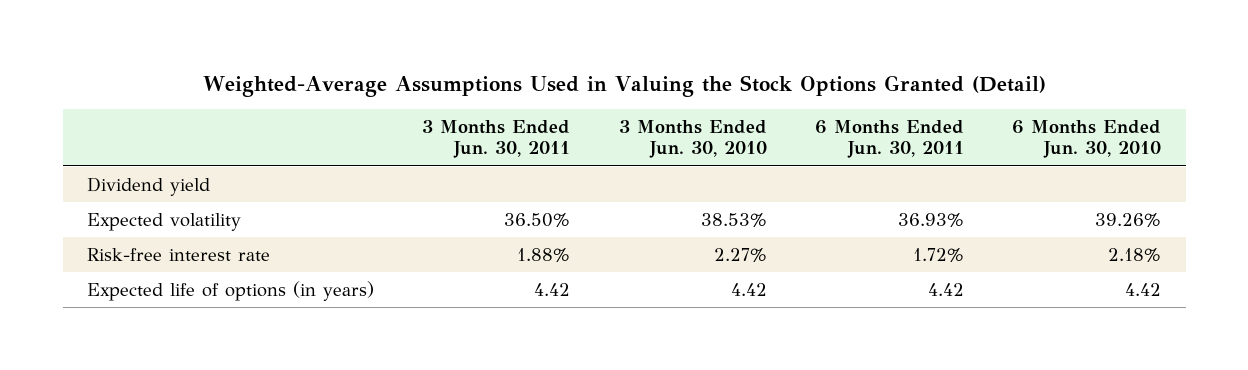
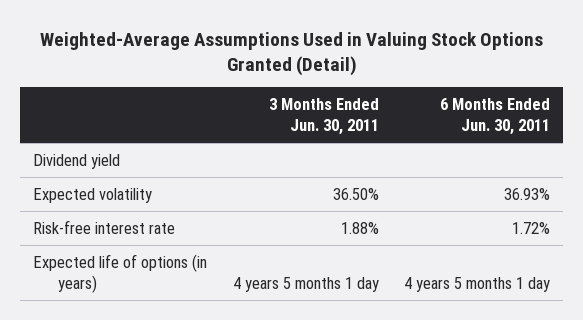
[203,75,1047,98] Weighted-Average Assumptions Used in Valuing the Stock Options Granted (Detail) -> [39,31,543,77] Weighted-Average Assumptions Used in Valuing Stock Options Granted (Detail)
[618,120,767,159] 3 Months Ended Jun. 30, 2010 -> none
[1012,120,1162,159] 6 Months Ended Jun. 30, 2010 -> none
[534,282,571,296] 4.42 -> [232,276,379,292] 4 years 5 months 1 day
[927,282,964,296] 4.42 -> [404,276,551,292] 4 years 5 months 1 day

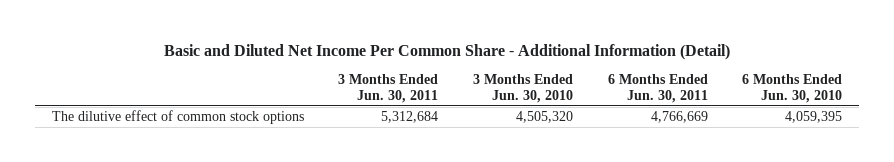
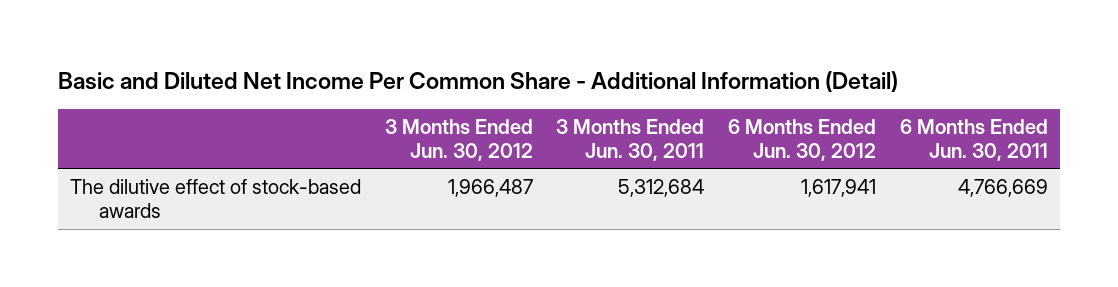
[473,74,574,104] 3 Months Ended Jun. 30, 2010 -> none
[742,74,843,104] 6 Months Ended Jun. 30, 2010 -> none
none -> [384,118,533,162] 3 Months Ended Jun. 30, 2012
none -> [728,118,877,162] 6 Months Ended Jun. 30, 2012
[51,110,304,125] The dilutive effect of common stock options -> [70,178,362,219] The dilutive effect of stock-based awards

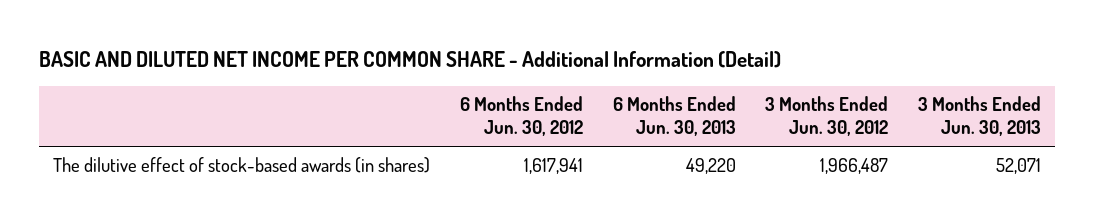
[58,71,899,93] Basic and Diluted Net Income Per Common Share - Additional Information (Detail) -> [38,51,781,69] BASIC AND DILUTED NET INCOME PER COMMON SHARE - Additional Information (Detail)
[556,118,705,162] 3 Months Ended Jun. 30, 2011 -> none
[899,118,1048,162] 6 Months Ended Jun. 30, 2011 -> none
none -> [612,96,736,137] 6 Months Ended Jun. 30, 2013
none -> [917,96,1041,137] 3 Months Ended Jun. 30, 2013
[70,178,362,219] The dilutive effect of stock-based awards -> [53,157,431,174] The dilutive effect of stock-based awards (in shares)

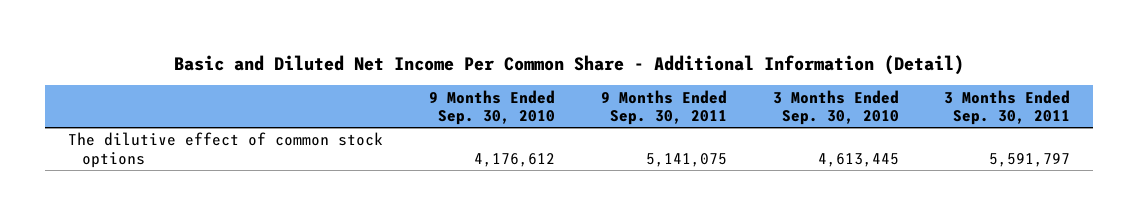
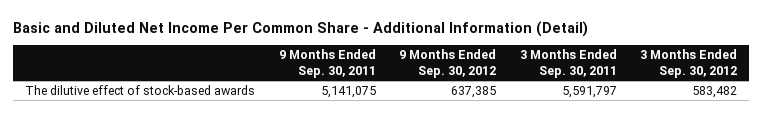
[429,89,556,125] 9 Months Ended Sep. 30, 2010 -> none
[772,89,899,125] 3 Months Ended Sep. 30, 2010 -> none
none -> [399,49,497,79] 9 Months Ended Sep. 30, 2012
none -> [640,49,738,79] 3 Months Ended Sep. 30, 2012
[68,132,384,168] The dilutive effect of common stock options -> [25,84,256,95] The dilutive effect of stock-based awards

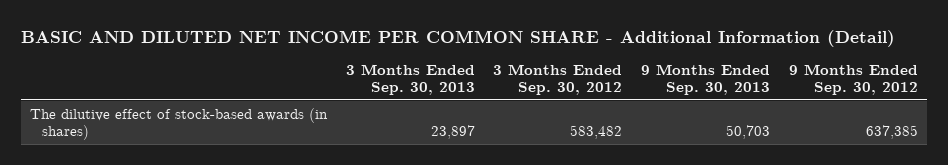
[13,20,589,37] Basic and Diluted Net Income Per Common Share - Additional Information (Detail) -> [20,29,895,47] BASIC AND DILUTED NET INCOME PER COMMON SHARE - Additional Information (Detail)
[278,49,376,79] 9 Months Ended Sep. 30, 2011 -> none
[519,49,617,79] 3 Months Ended Sep. 30, 2011 -> none
none -> [345,63,475,96] 3 Months Ended Sep. 30, 2013
none -> [641,63,771,96] 9 Months Ended Sep. 30, 2013
[25,84,256,95] The dilutive effect of stock-based awards -> [30,107,329,140] The dilutive effect of stock-based awards (in shares)

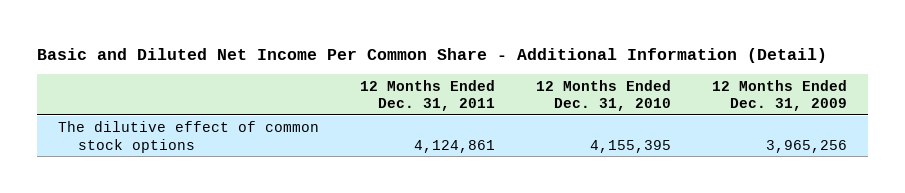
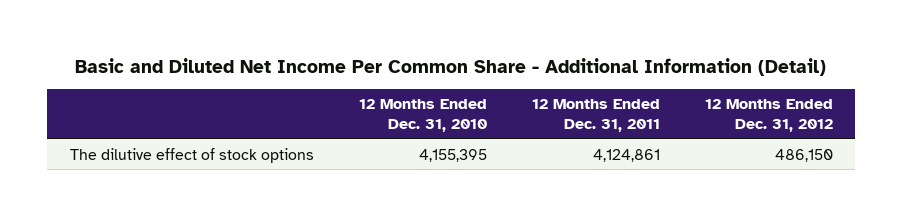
[712,79,848,112] 12 Months Ended Dec. 31, 2009 -> none
none -> [704,99,833,132] 12 Months Ended Dec. 31, 2012
[57,121,319,153] The dilutive effect of common stock options -> [69,147,314,163] The dilutive effect of stock options

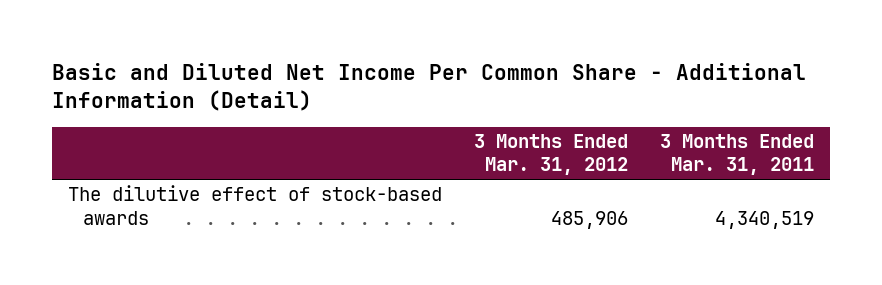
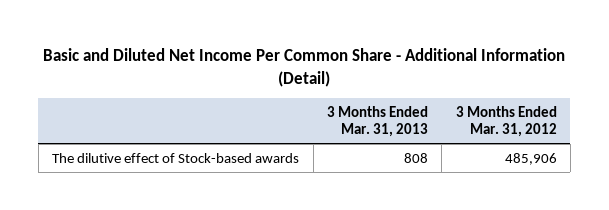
[660,133,815,176] 3 Months Ended Mar. 31, 2011 -> none
none -> [326,105,428,137] 3 Months Ended Mar. 31, 2013
[67,185,442,225] The dilutive effect of stock-based awards -> [52,152,300,163] The dilutive effect of Stock-based awards

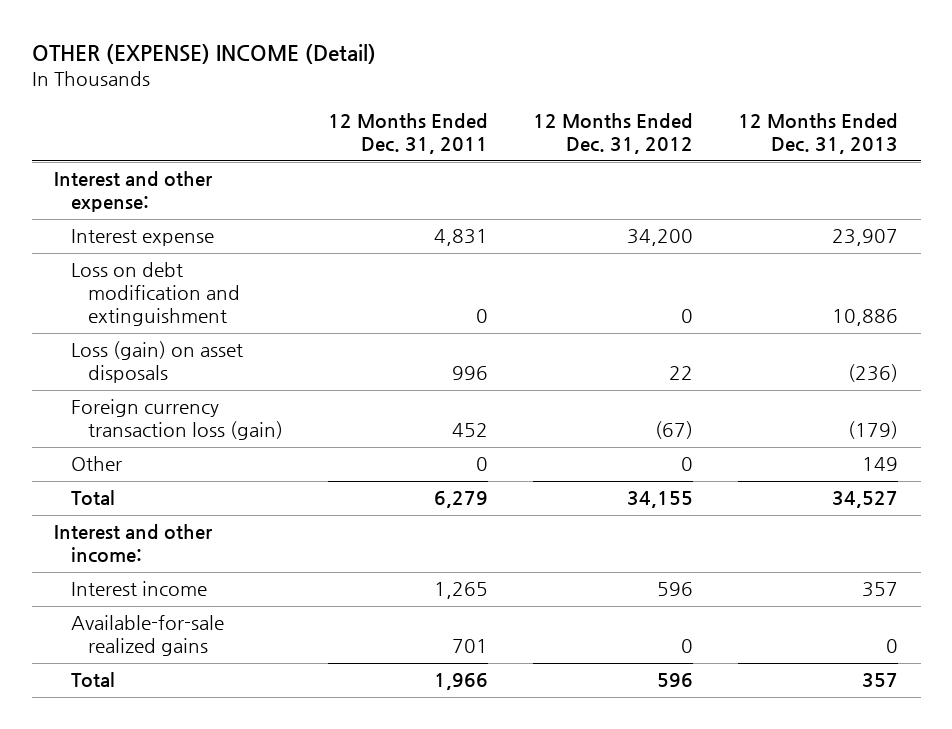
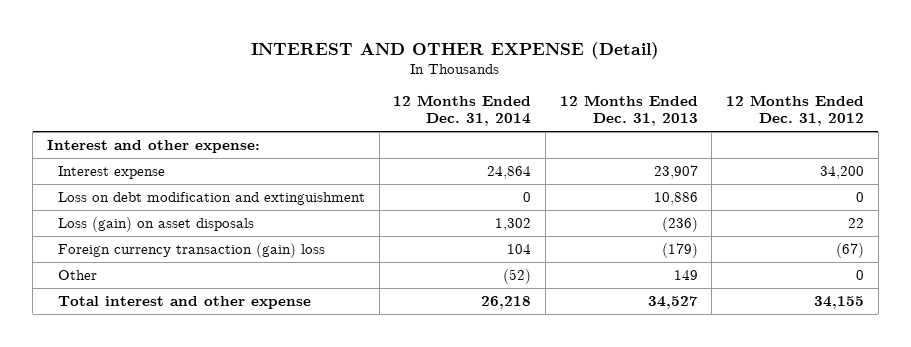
[31,44,376,65] OTHER (EXPENSE) INCOME (Detail) -> [251,41,660,59] INTEREST AND OTHER EXPENSE (Detail)
[327,113,488,155] 12 Months Ended Dec. 31, 2011 -> none
none -> [393,95,532,127] 12 Months Ended Dec. 31, 2014
[71,399,283,441] Foreign currency transaction loss (gain) -> [57,242,325,258] Foreign currency transaction (gain) loss
[54,524,213,564] Interest and other income: -> none
[71,581,208,597] Interest income -> none
[71,615,225,657] Available-for-sale realized gains -> none
[71,672,116,688] Total -> none
[71,490,116,506] Total -> [57,295,311,309] Total interest and other expense

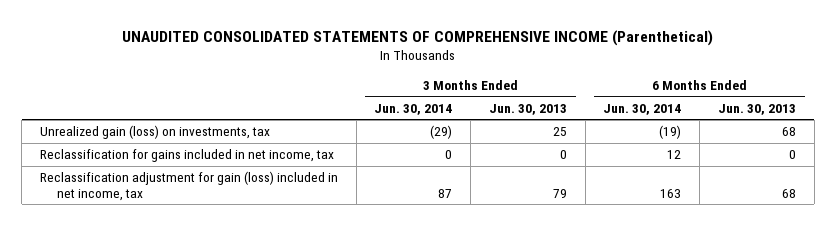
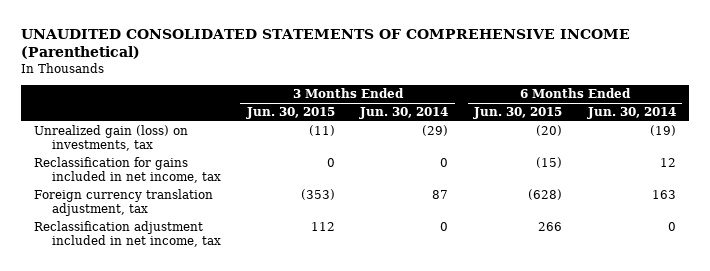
[488,103,567,115] Jun. 30, 2013 -> none
[717,103,796,115] Jun. 30, 2013 -> none
none -> [245,107,335,120] Jun. 30, 2015
none -> [473,107,563,120] Jun. 30, 2015
[39,171,338,201] Reclassification adjustment for gain (loss) included in net income, tax -> [33,189,213,217] Foreign currency translation adjustment, tax
none -> [33,221,221,248] Reclassification adjustment included in net income, tax

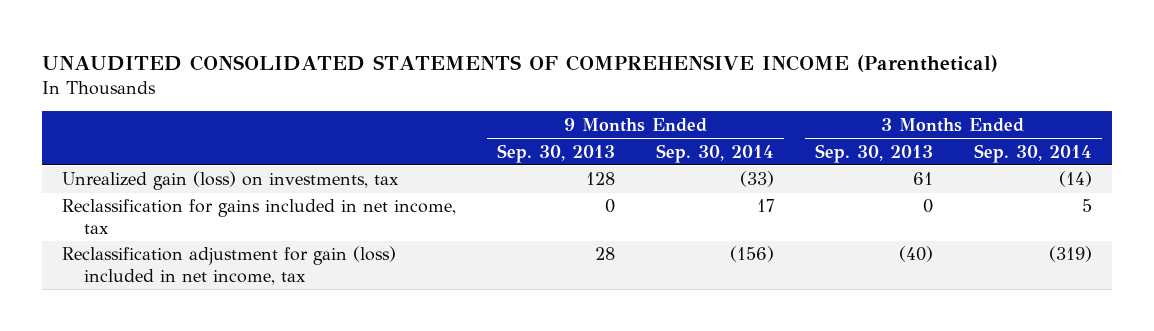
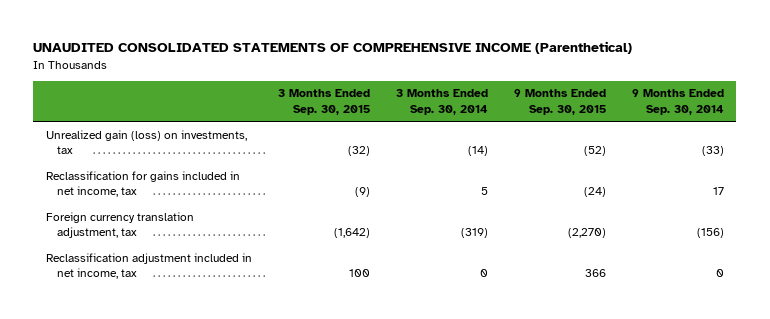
[497,143,616,163] Sep. 30, 2013 -> none
[814,143,933,163] Sep. 30, 2013 -> none
none -> [277,89,370,115] 3 Months Ended Sep. 30, 2015
none -> [513,89,606,115] 9 Months Ended Sep. 30, 2015
[62,246,397,285] Reclassification adjustment for gain (loss) included in net income, tax -> [45,211,194,239] Foreign currency translation adjustment, tax
none -> [45,252,252,280] Reclassification adjustment included in net income, tax

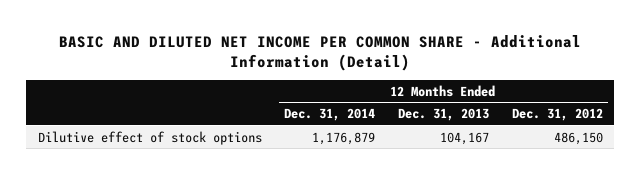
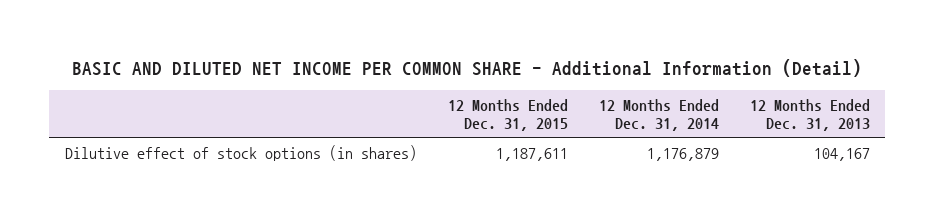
[511,108,603,122] Dec. 31, 2012 -> none
none -> [447,98,568,132] 12 Months Ended Dec. 31, 2015
[37,130,262,145] Dilutive effect of stock options -> [64,144,417,161] Dilutive effect of stock options (in shares)

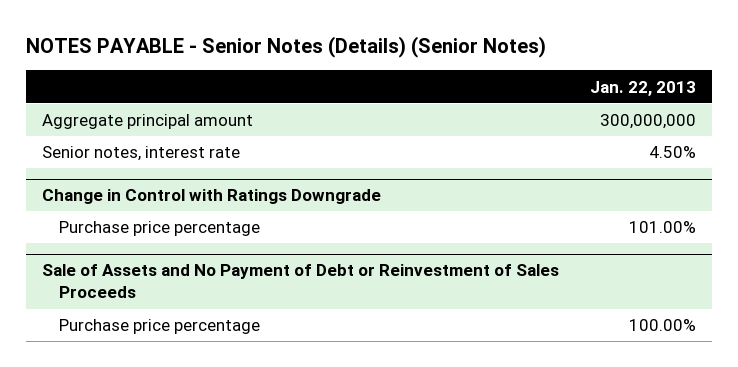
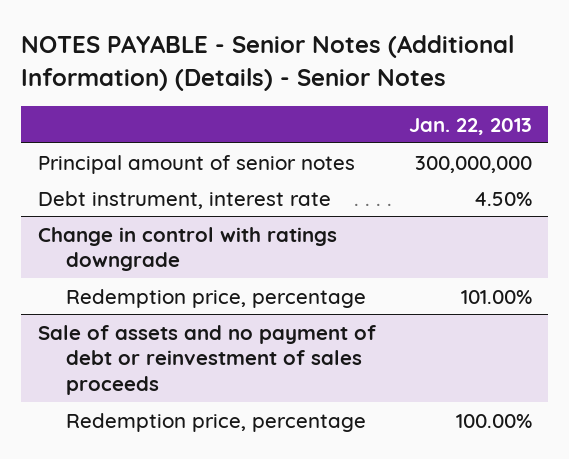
[26,36,547,59] NOTES PAYABLE - Senior Notes (Details) (Senior Notes) -> [21,35,515,91] NOTES PAYABLE - Senior Notes (Additional Information) (Details) - Senior Notes
[42,114,254,130] Aggregate principal amount -> [37,154,355,174] Principal amount of senior notes
[42,146,241,162] Senior notes, interest rate -> [37,190,331,209] Debt instrument, interest rate
[42,189,382,205] Change in Control with Ratings Downgrade -> [37,226,337,272] Change in control with ratings downgrade
[58,221,260,237] Purchase price percentage -> [65,288,366,308] Redemption price, percentage
[42,264,560,299] Sale of Assets and No Payment of Debt or Reinvestment of Sales Proceeds -> [37,324,376,396] Sale of assets and no payment of debt or reinvestment of sales proceeds
[58,319,260,335] Purchase price percentage -> [65,412,366,432] Redemption price, percentage

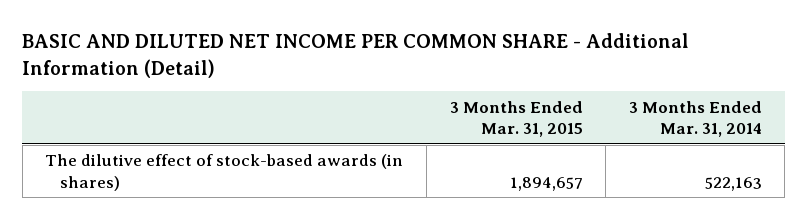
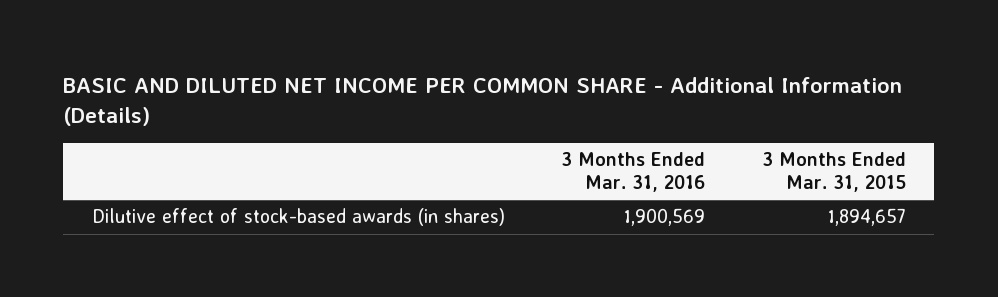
[22,33,690,78] BASIC AND DILUTED NET INCOME PER COMMON SHARE - Additional Information (Detail) -> [63,77,903,127] BASIC AND DILUTED NET INCOME PER COMMON SHARE - Additional Information (Details)
[628,100,762,138] 3 Months Ended Mar. 31, 2014 -> none
none -> [561,152,706,193] 3 Months Ended Mar. 31, 2016
[45,154,404,191] The dilutive effect of stock-based awards (in shares) -> [91,208,505,227] Dilutive effect of stock-based awards (in shares)

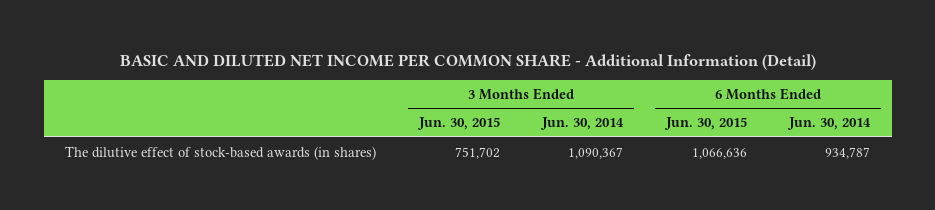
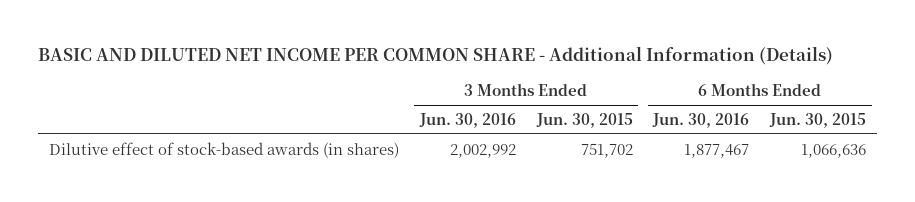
[119,53,816,70] BASIC AND DILUTED NET INCOME PER COMMON SHARE - Additional Information (Detail) -> [38,46,834,66] BASIC AND DILUTED NET INCOME PER COMMON SHARE - Additional Information (Details)
[540,117,625,131] Jun. 30, 2014 -> none
[787,117,872,131] Jun. 30, 2014 -> none
none -> [418,112,516,128] Jun. 30, 2016
none -> [652,112,750,128] Jun. 30, 2016
[64,145,376,160] The dilutive effect of stock-based awards (in shares) -> [48,141,399,158] Dilutive effect of stock-based awards (in shares)

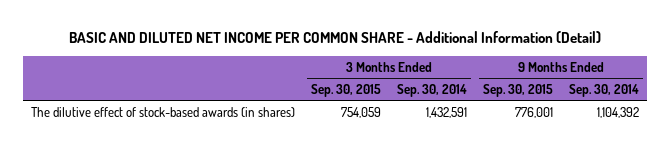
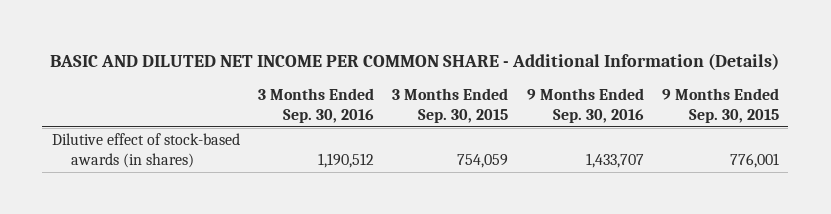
[68,31,601,44] BASIC AND DILUTED NET INCOME PER COMMON SHARE - Additional Information (Detail) -> [50,52,780,70] BASIC AND DILUTED NET INCOME PER COMMON SHARE - Additional Information (Details)
[396,83,467,97] Sep. 30, 2014 -> none
[569,83,640,97] Sep. 30, 2014 -> none
none -> [258,87,375,123] 3 Months Ended Sep. 30, 2016
none -> [526,87,644,123] 9 Months Ended Sep. 30, 2016
[30,106,295,117] The dilutive effect of stock-based awards (in shares) -> [51,133,240,169] Dilutive effect of stock-based awards (in shares)

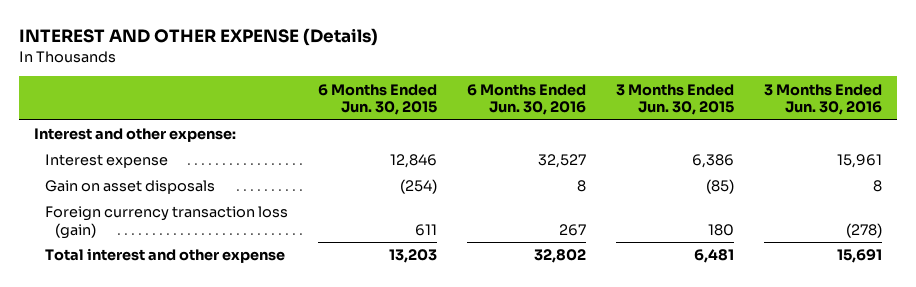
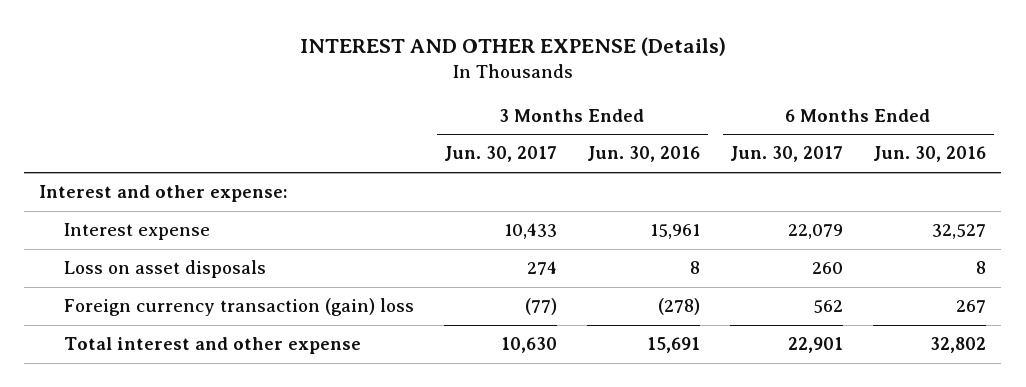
[317,83,437,115] 6 Months Ended Jun. 30, 2015 -> none
[616,83,735,115] 3 Months Ended Jun. 30, 2015 -> none
none -> [444,146,558,163] Jun. 30, 2017
none -> [730,146,844,163] Jun. 30, 2017
[44,180,215,195] Gain on asset disposals -> [64,260,267,279] Loss on asset disposals
[44,206,288,239] Foreign currency transaction loss (gain) -> [64,298,415,317] Foreign currency transaction (gain) loss

